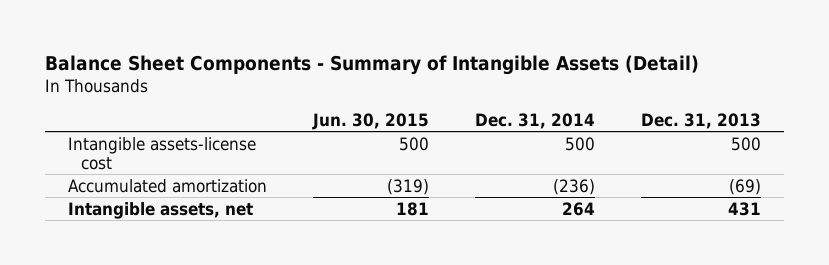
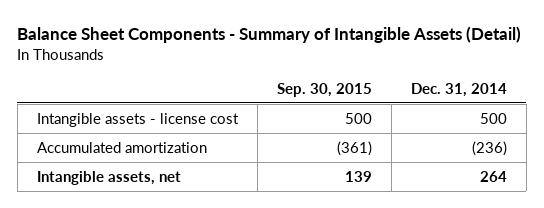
[311,112,429,130] Jun. 30, 2015 -> none
[641,112,762,129] Dec. 31, 2013 -> none
none -> [276,82,372,97] Sep. 30, 2015
[67,136,256,170] Intangible assets-license cost -> [36,112,239,127] Intangible assets - license cost

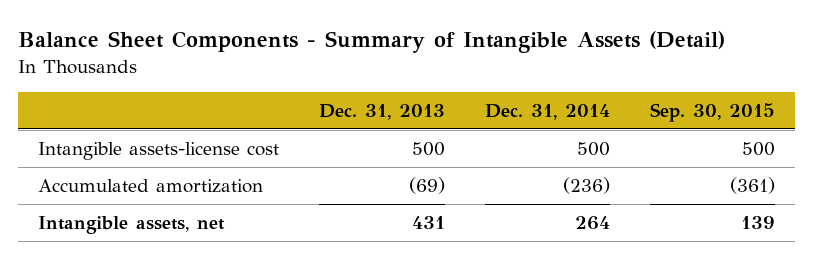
none -> [318,103,445,120] Dec. 31, 2013
[36,112,239,127] Intangible assets - license cost -> [37,142,279,161] Intangible assets-license cost

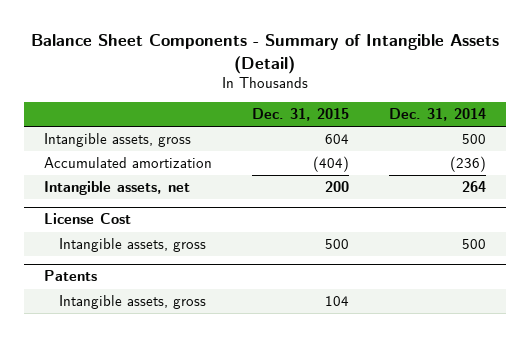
[318,103,445,120] Dec. 31, 2013 -> none
[649,102,775,122] Sep. 30, 2015 -> none
none -> [251,108,349,122] Dec. 31, 2015
[37,142,279,161] Intangible assets-license cost -> [44,133,192,148] Intangible assets, gross
none -> [44,213,132,225] License Cost
none -> [59,238,207,253] Intangible assets, gross
none -> [44,270,98,282] Patents
none -> [59,295,207,310] Intangible assets, gross

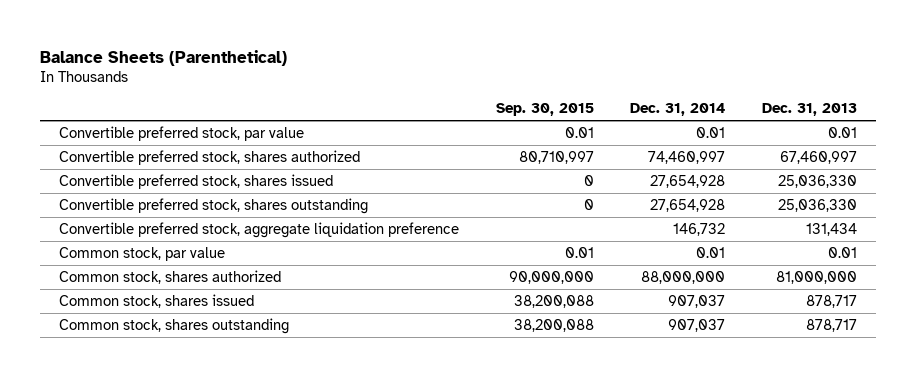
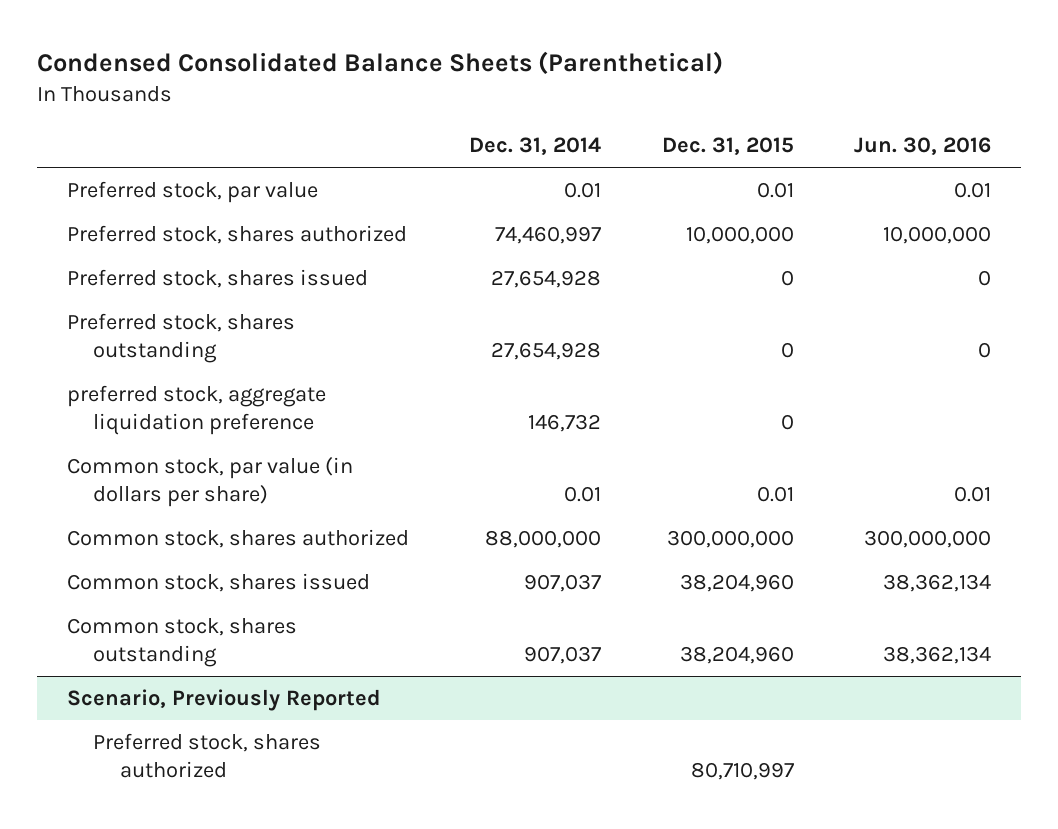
[40,49,288,66] Balance Sheets (Parenthetical) -> [36,50,723,75] Condensed Consolidated Balance Sheets (Parenthetical)
[495,103,594,117] Sep. 30, 2015 -> none
[762,103,858,117] Dec. 31, 2013 -> none
none -> [661,136,794,155] Dec. 31, 2015
none -> [854,136,992,155] Jun. 30, 2016
[58,125,304,141] Convertible preferred stock, par value -> [66,181,318,204] Preferred stock, par value
[58,149,360,165] Convertible preferred stock, shares authorized -> [66,225,407,245] Preferred stock, shares authorized
[58,173,333,189] Convertible preferred stock, shares issued -> [66,269,368,289] Preferred stock, shares issued
[58,197,368,214] Convertible preferred stock, shares outstanding -> [66,313,295,363] Preferred stock, shares outstanding
[58,221,459,238] Convertible preferred stock, aggregate liquidation preference -> [66,385,326,435] preferred stock, aggregate liquidation preference
[58,246,225,261] Common stock, par value -> [66,457,353,507] Common stock, par value (in dollars per share)
none -> [66,689,381,712] Scenario, Previously Reported
none -> [93,733,322,778] Preferred stock, shares authorized

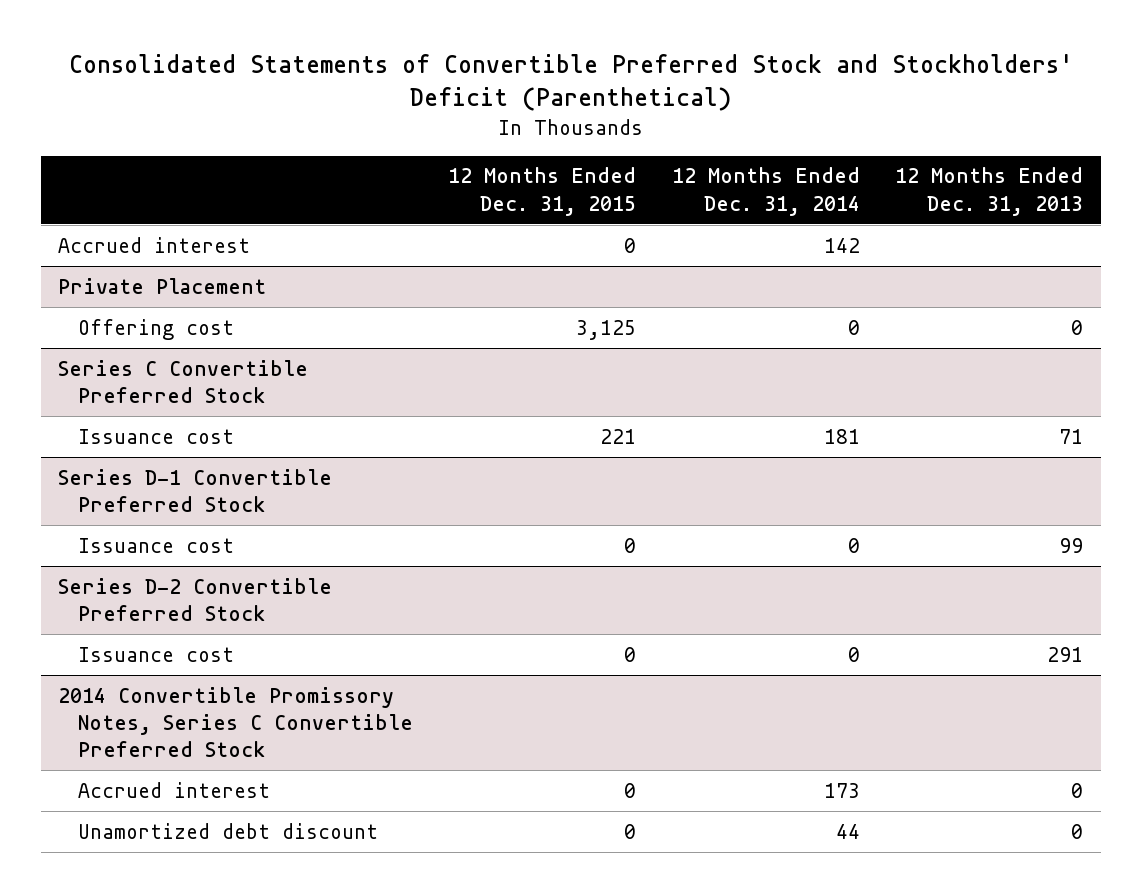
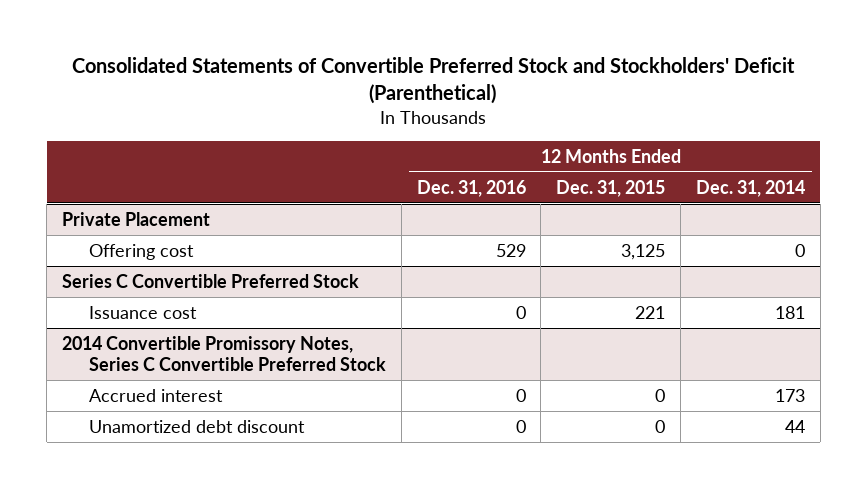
[895,167,1084,216] 12 Months Ended Dec. 31, 2013 -> none
none -> [416,179,526,197] Dec. 31, 2016
[58,236,251,253] Accrued interest -> none
[58,468,333,512] Series D-1 Convertible Preferred Stock -> none
[77,537,234,553] Issuance cost -> none
[58,577,333,621] Series D-2 Convertible Preferred Stock -> none
[77,646,234,662] Issuance cost -> none

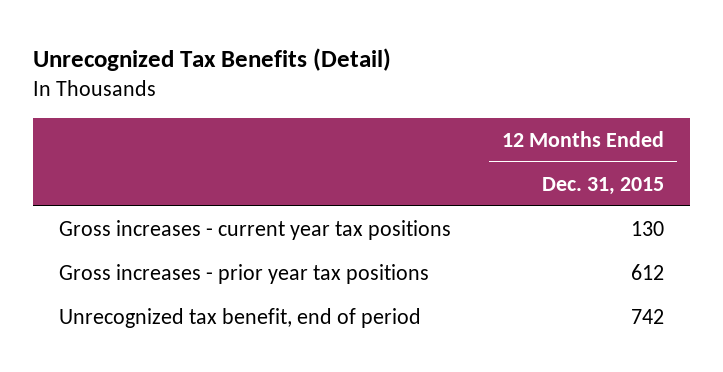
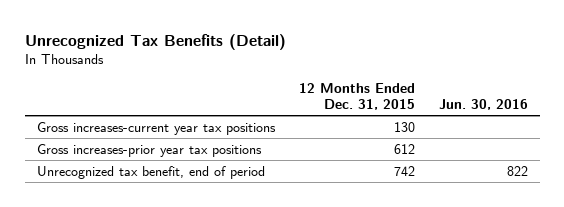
none -> [438,98,528,110] Jun. 30, 2016
[58,220,451,241] Gross increases - current year tax positions -> [36,121,276,135] Gross increases-current year tax positions
[58,264,429,285] Gross increases - prior year tax positions -> [36,143,262,157] Gross increases-prior year tax positions

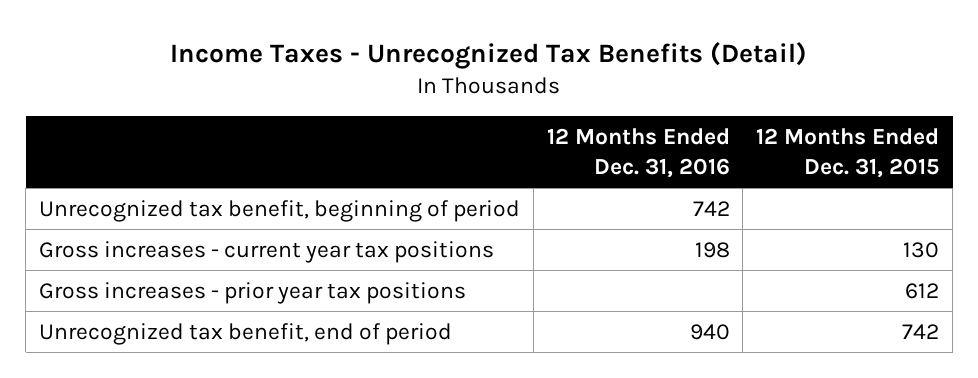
[24,33,286,50] Unrecognized Tax Benefits (Detail) -> [170,41,808,69] Income Taxes - Unrecognized Tax Benefits (Detail)
[438,98,528,110] Jun. 30, 2016 -> none
none -> [546,128,730,179] 12 Months Ended Dec. 31, 2016
none -> [38,199,520,222] Unrecognized tax benefit, beginning of period
[36,121,276,135] Gross increases-current year tax positions -> [38,240,494,263] Gross increases - current year tax positions
[36,143,262,157] Gross increases-prior year tax positions -> [38,281,466,304] Gross increases - prior year tax positions

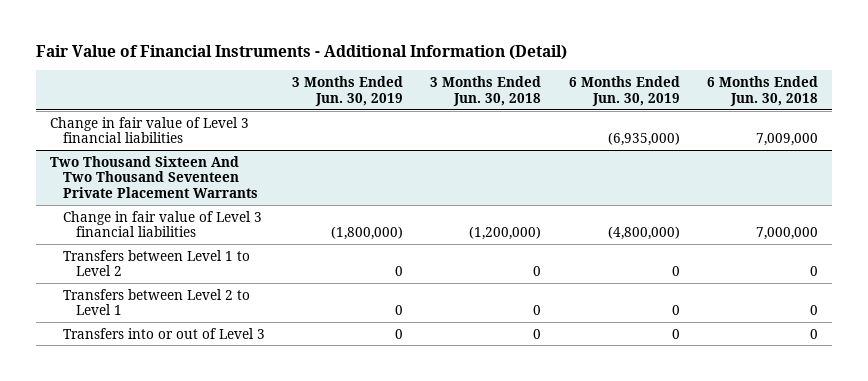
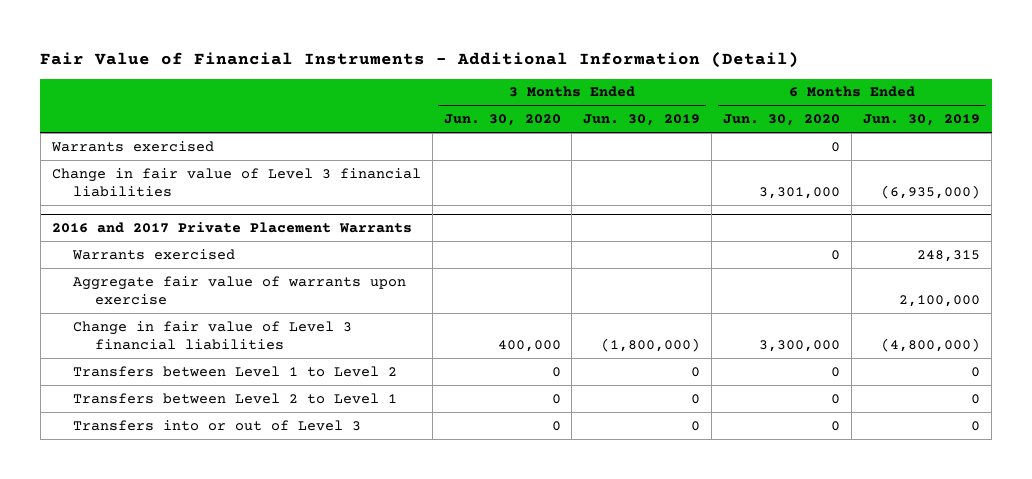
[430,76,542,106] 3 Months Ended Jun. 30, 2018 -> none
[707,76,819,106] 6 Months Ended Jun. 30, 2018 -> none
none -> [443,114,561,127] Jun. 30, 2020
none -> [723,114,841,127] Jun. 30, 2020
none -> [50,140,214,152] Warrants exercised
[49,155,258,199] Two Thousand Sixteen And Two Thousand Seventeen Private Placement Warrants -> [51,222,412,234] 2016 and 2017 Private Placement Warrants
none -> [72,248,236,260] Warrants exercised
none -> [73,275,407,306] Aggregate fair value of warrants upon exercise

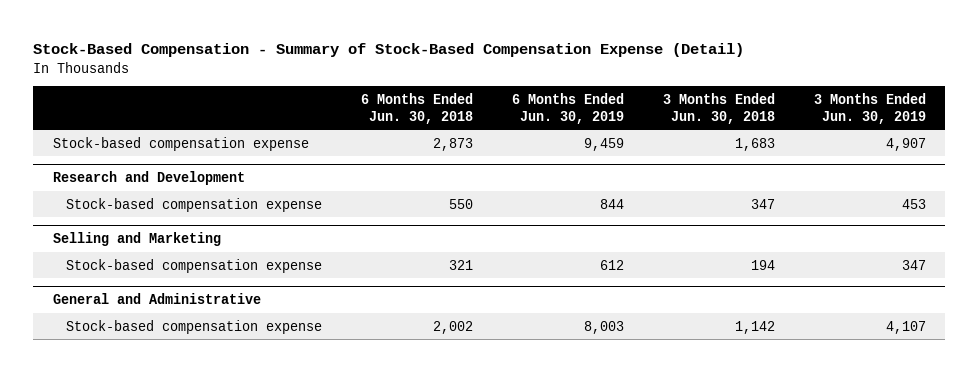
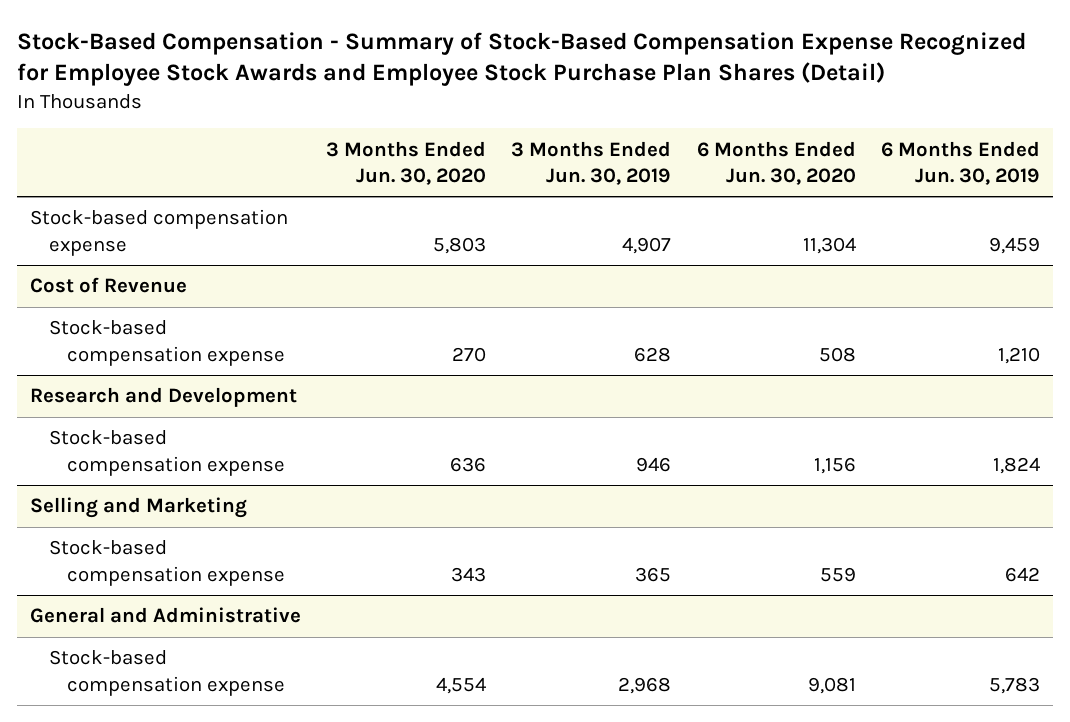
[33,43,745,58] Stock-Based Compensation - Summary of Stock-Based Compensation Expense (Detail) -> [17,31,1027,87] Stock-Based Compensation - Summary of Stock-Based Compensation Expense Recognized for Employee Stock Awards and Employee Stock Purchase Plan Shares (Detail)
[361,92,474,124] 6 Months Ended Jun. 30, 2018 -> none
[663,92,776,124] 3 Months Ended Jun. 30, 2018 -> none
none -> [326,140,487,185] 3 Months Ended Jun. 30, 2020
none -> [696,140,856,185] 6 Months Ended Jun. 30, 2020
none -> [29,277,187,294] Cost of Revenue
none -> [48,320,286,366] Stock-based compensation expense
[600,198,625,209] 844 -> [992,456,1040,474] 1,824
[901,198,926,209] 453 -> [636,456,672,472] 946
[600,259,625,270] 612 -> [1004,566,1040,582] 642
[901,259,926,270] 347 -> [635,566,672,582] 365
[584,320,625,334] 8,003 -> [988,676,1040,694] 5,783
[885,320,926,334] 4,107 -> [618,676,672,694] 2,968

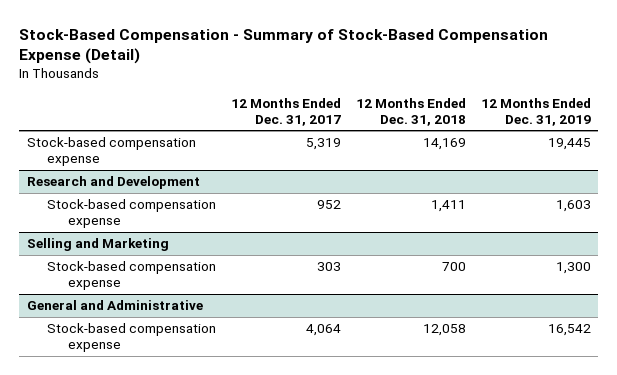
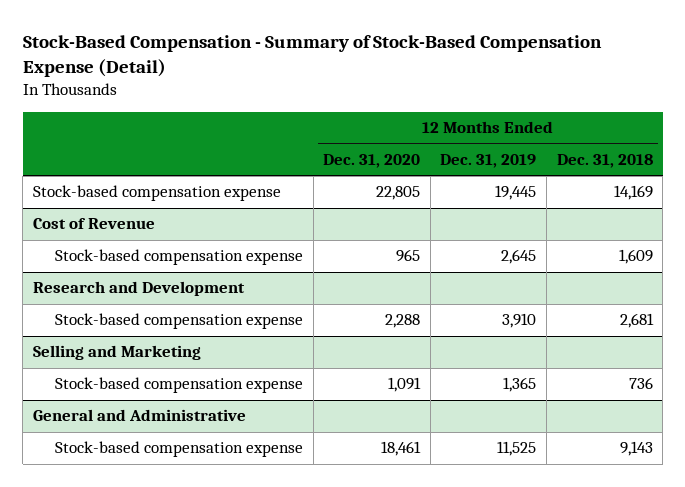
[230,97,341,126] 12 Months Ended Dec. 31, 2017 -> none
none -> [323,153,421,168] Dec. 31, 2020
none -> [32,218,155,230] Cost of Revenue
none -> [55,249,304,266] Stock-based compensation expense
[430,200,466,213] 1,411 -> [619,313,654,329] 2,681
[555,200,591,213] 1,603 -> [502,313,537,329] 3,910
[441,262,466,272] 700 -> [628,377,653,390] 736
[555,262,591,275] 1,300 -> [503,377,537,393] 1,365
[422,324,466,337] 12,058 -> [619,441,653,457] 9,143
[547,324,591,337] 16,542 -> [497,441,537,457] 11,525

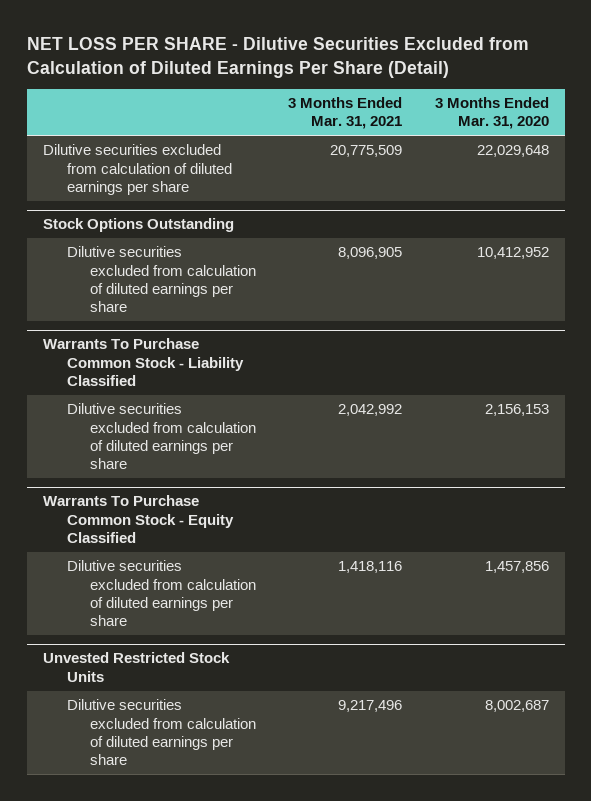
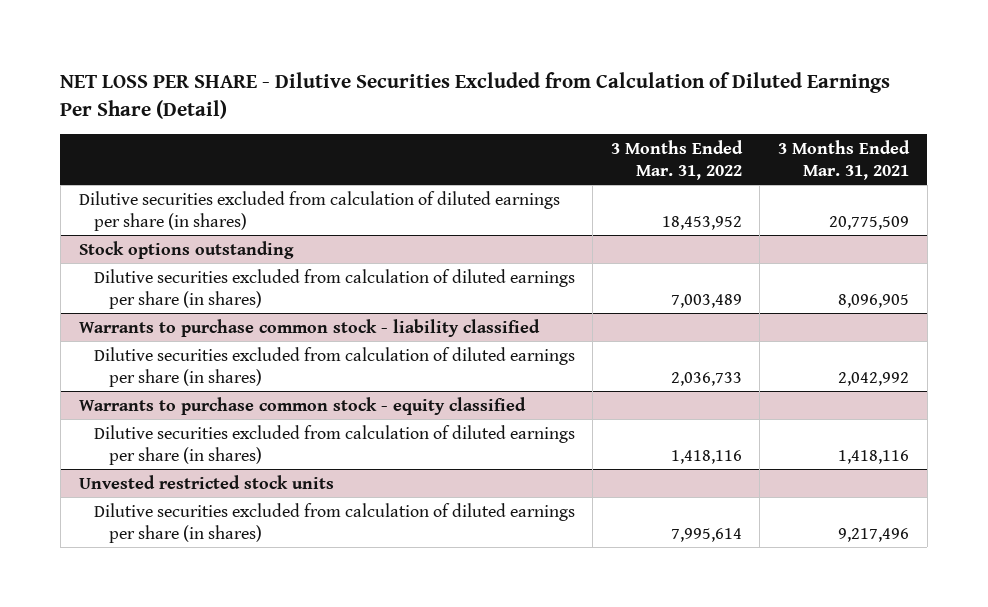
[434,97,549,130] 3 Months Ended Mar. 31, 2020 -> none
none -> [610,139,743,180] 3 Months Ended Mar. 31, 2022
[42,144,232,195] Dilutive securities excluded from calculation of diluted earnings per share -> [78,190,560,231] Dilutive securities excluded from calculation of diluted earnings per share (in shares)
[42,218,234,233] Stock Options Outstanding -> [78,240,294,259] Stock options outstanding
[66,246,257,313] Dilutive securities excluded from calculation of diluted earnings per share -> [93,268,575,309] Dilutive securities excluded from calculation of diluted earnings per share (in shares)
[42,338,244,386] Warrants To Purchase Common Stock - Liability Classified -> [78,318,540,337] Warrants to purchase common stock - liability classified
[66,403,257,470] Dilutive securities excluded from calculation of diluted earnings per share -> [93,346,575,387] Dilutive securities excluded from calculation of diluted earnings per share (in shares)
[42,495,234,543] Warrants To Purchase Common Stock - Equity Classified -> [78,396,526,415] Warrants to purchase common stock - equity classified
[66,560,257,627] Dilutive securities excluded from calculation of diluted earnings per share -> [93,424,575,465] Dilutive securities excluded from calculation of diluted earnings per share (in shares)
[42,652,230,682] Unvested Restricted Stock Units -> [78,474,334,489] Unvested restricted stock units
[66,699,257,766] Dilutive securities excluded from calculation of diluted earnings per share -> [93,502,575,543] Dilutive securities excluded from calculation of diluted earnings per share (in shares)

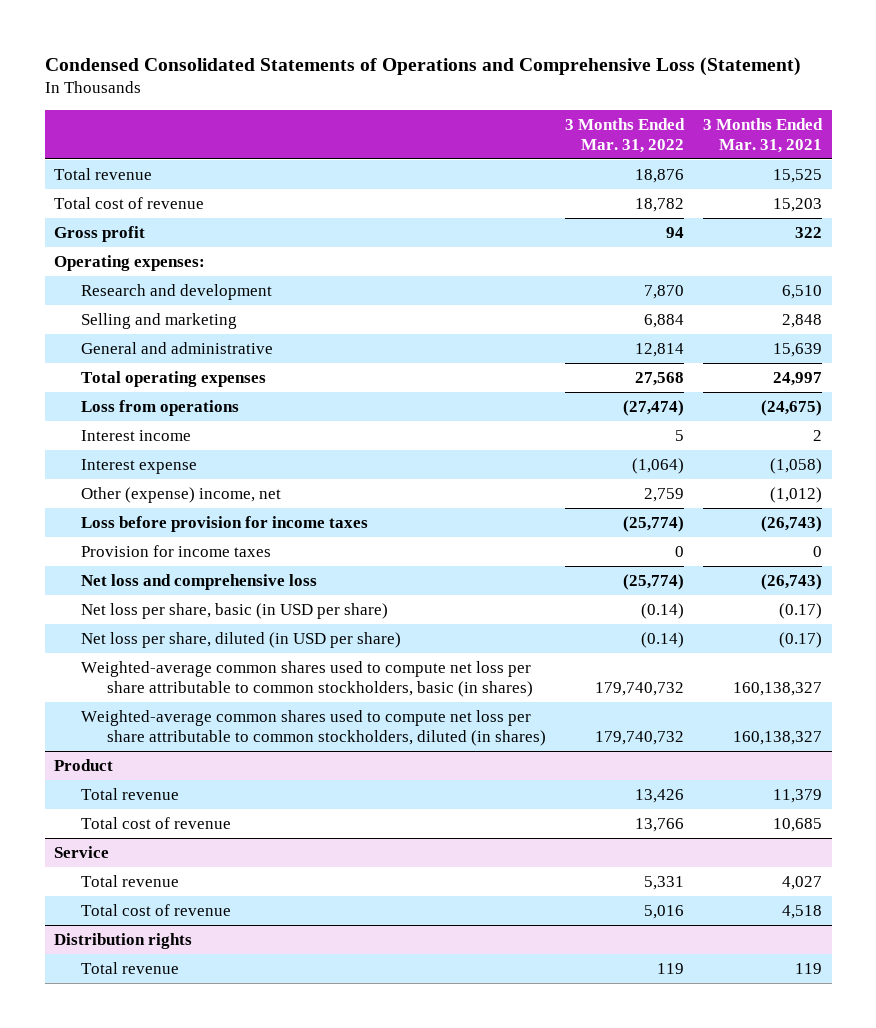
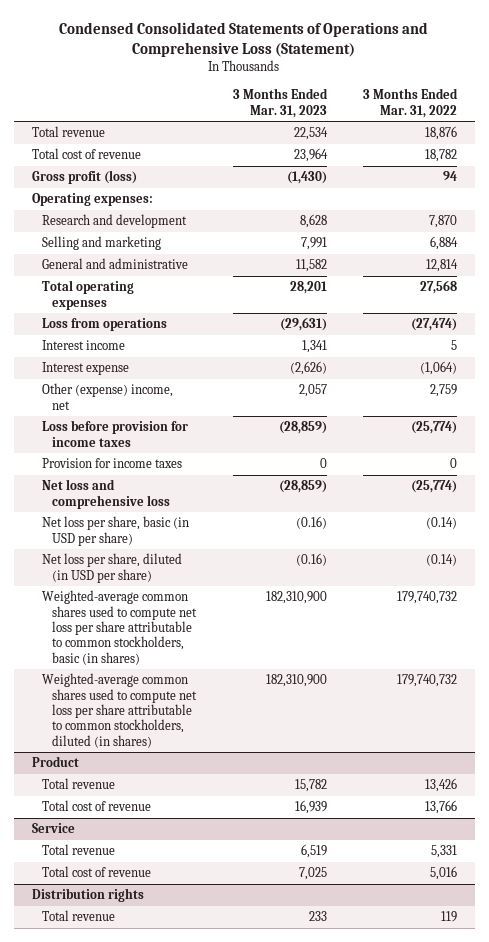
[703,117,824,153] 3 Months Ended Mar. 31, 2021 -> none
none -> [232,88,328,118] 3 Months Ended Mar. 31, 2023
[54,225,146,242] Gross profit -> [31,170,137,185] Gross profit (loss)

